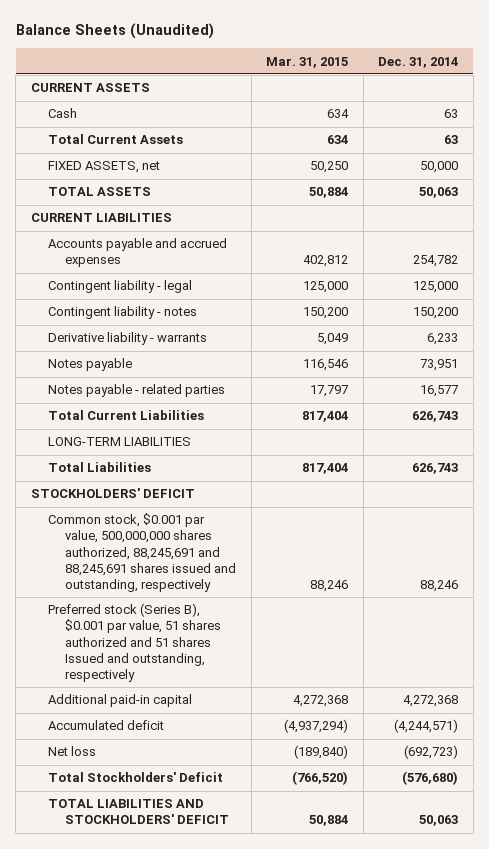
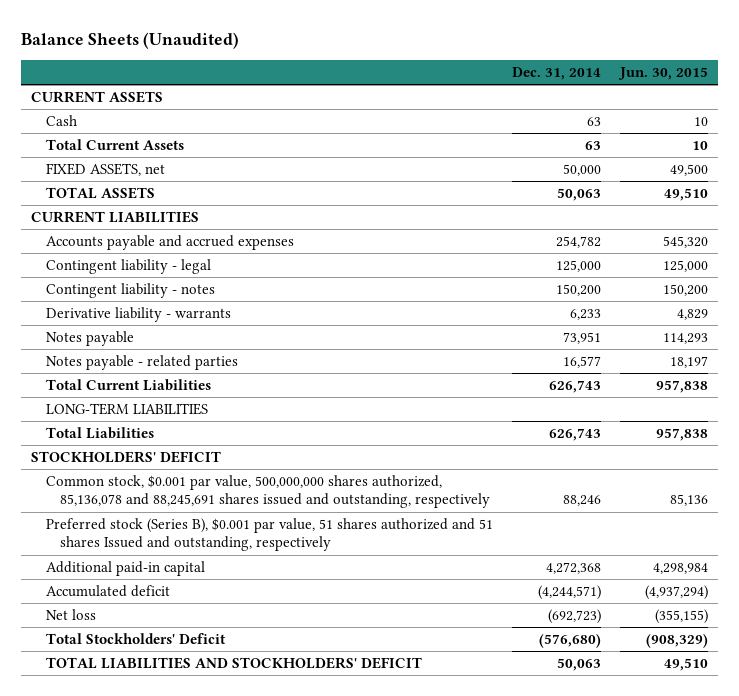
[266,56,349,68] Mar. 31, 2015 -> none
none -> [618,66,709,80] Jun. 30, 2015
[47,513,237,592] Common stock, $0.001 par value, 500,000,000 shares authorized, 88,245,691 and 88,245,691 shares issued and outstanding, respectively -> [45,475,491,509] Common stock, $0.001 par value, 500,000,000 shares authorized, 85,136,078 and 88,245,691 shares issued and outstanding, respectively

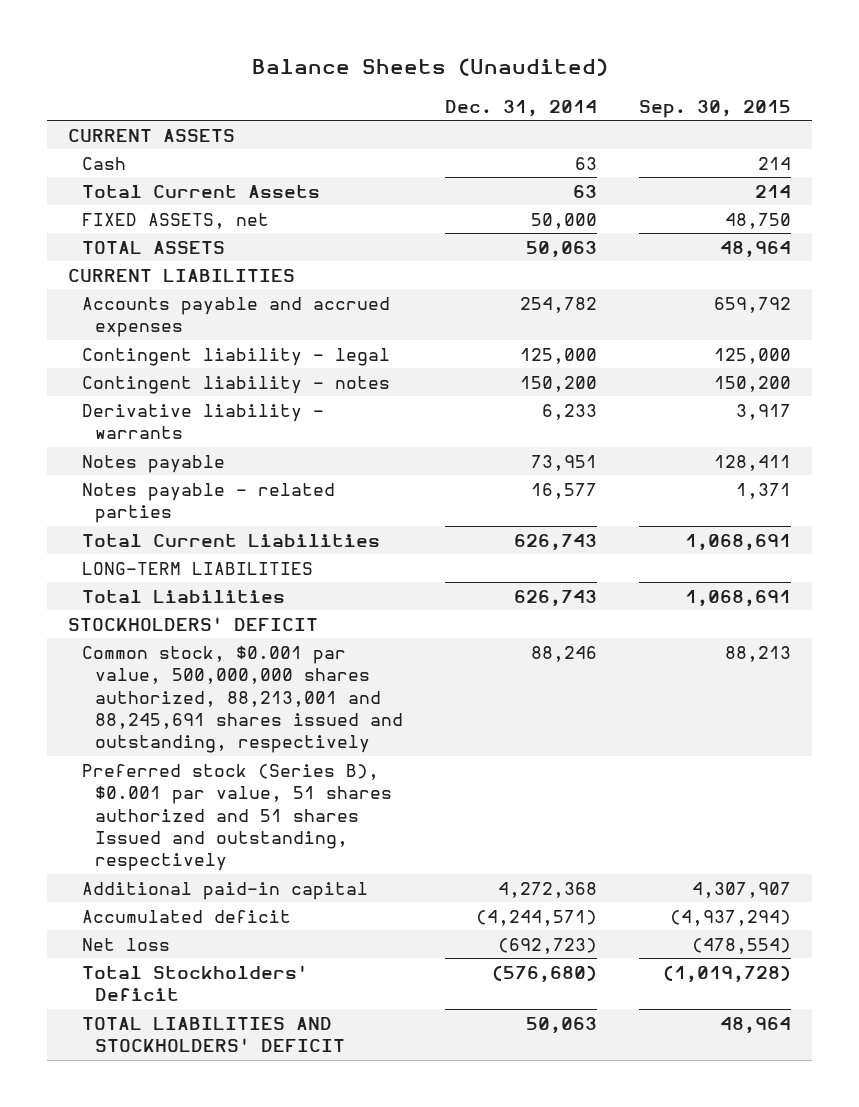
[618,66,709,80] Jun. 30, 2015 -> none
none -> [639,99,792,118] Sep. 30, 2015
[45,475,491,509] Common stock, $0.001 par value, 500,000,000 shares authorized, 85,136,078 and 88,245,691 shares issued and outstanding, respectively -> [81,645,404,754] Common stock, $0.001 par value, 500,000,000 shares authorized, 88,213,001 and 88,245,691 shares issued and outstanding, respectively

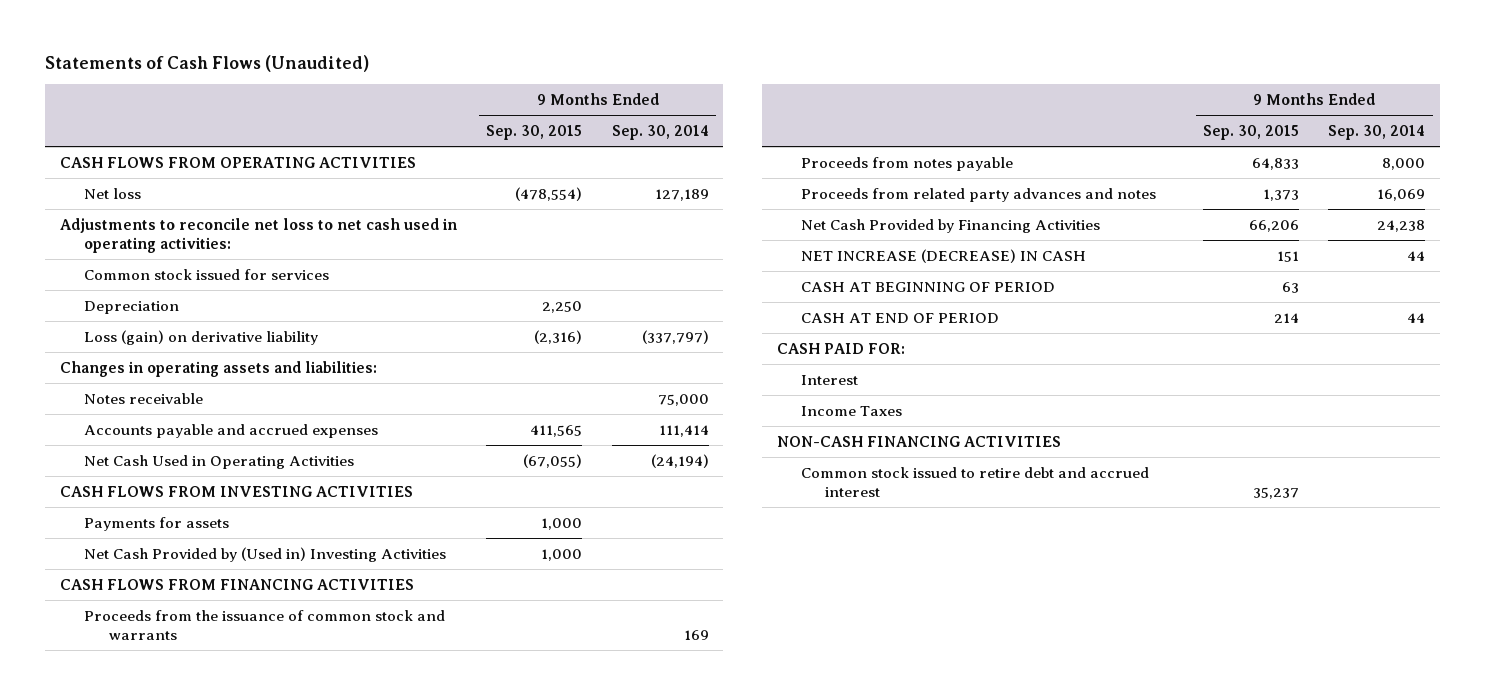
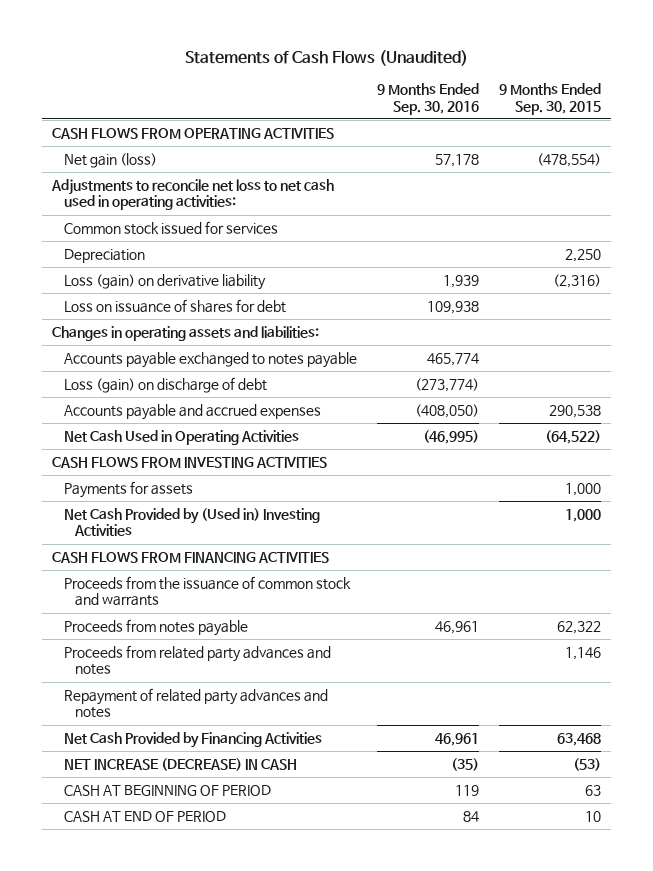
[611,125,709,141] Sep. 30, 2014 -> none
none -> [376,82,479,115] 9 Months Ended Sep. 30, 2016
[84,187,142,199] Net loss -> [63,152,157,168] Net gain (loss)
none -> [63,298,286,313] Loss on issuance of shares for debt
[84,392,204,404] Notes receivable -> none
none -> [63,351,357,368] Accounts payable exchanged to notes payable
none -> [63,376,267,393] Loss (gain) on discharge of debt
[530,424,583,437] 411,565 -> [548,404,601,418] 290,538
[523,453,583,468] (67,055) -> [544,429,601,444] (64,522)
[1252,157,1300,170] 64,833 -> [556,620,601,634] 62,322
[1263,188,1300,201] 1,373 -> [564,646,601,660] 1,146
none -> [63,687,328,719] Repayment of related party advances and notes
[1249,219,1300,232] 66,206 -> [556,732,601,746] 63,468
[1277,250,1300,262] 151 -> [572,757,601,771] (53)
[776,342,905,354] CASH PAID FOR: -> none
[800,374,858,385] Interest -> none
[800,405,902,416] Income Taxes -> none
[776,435,1061,447] NON-CASH FINANCING ACTIVITIES -> none
[800,466,1149,497] Common stock issued to retire debt and accrued interest -> none
[1274,312,1300,323] 214 -> [584,810,601,822] 10

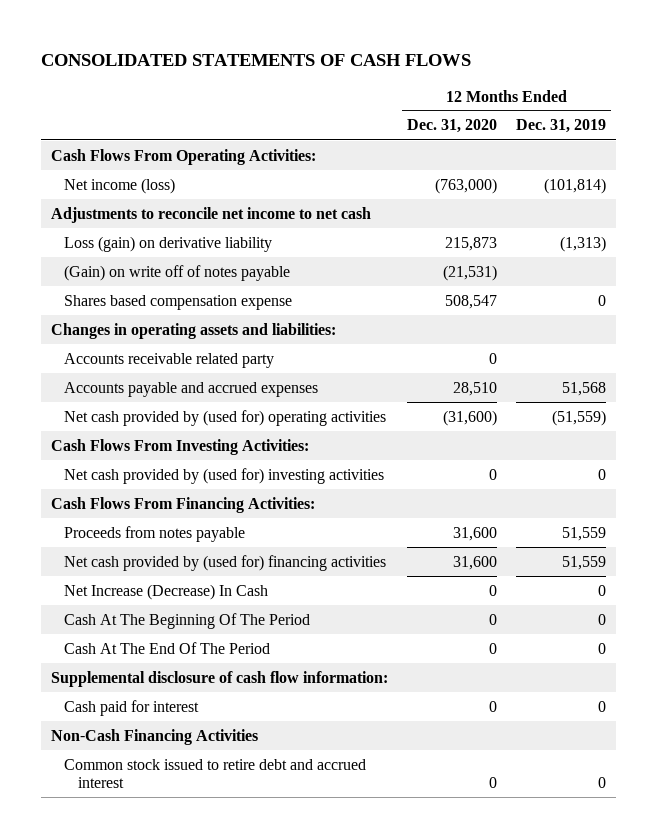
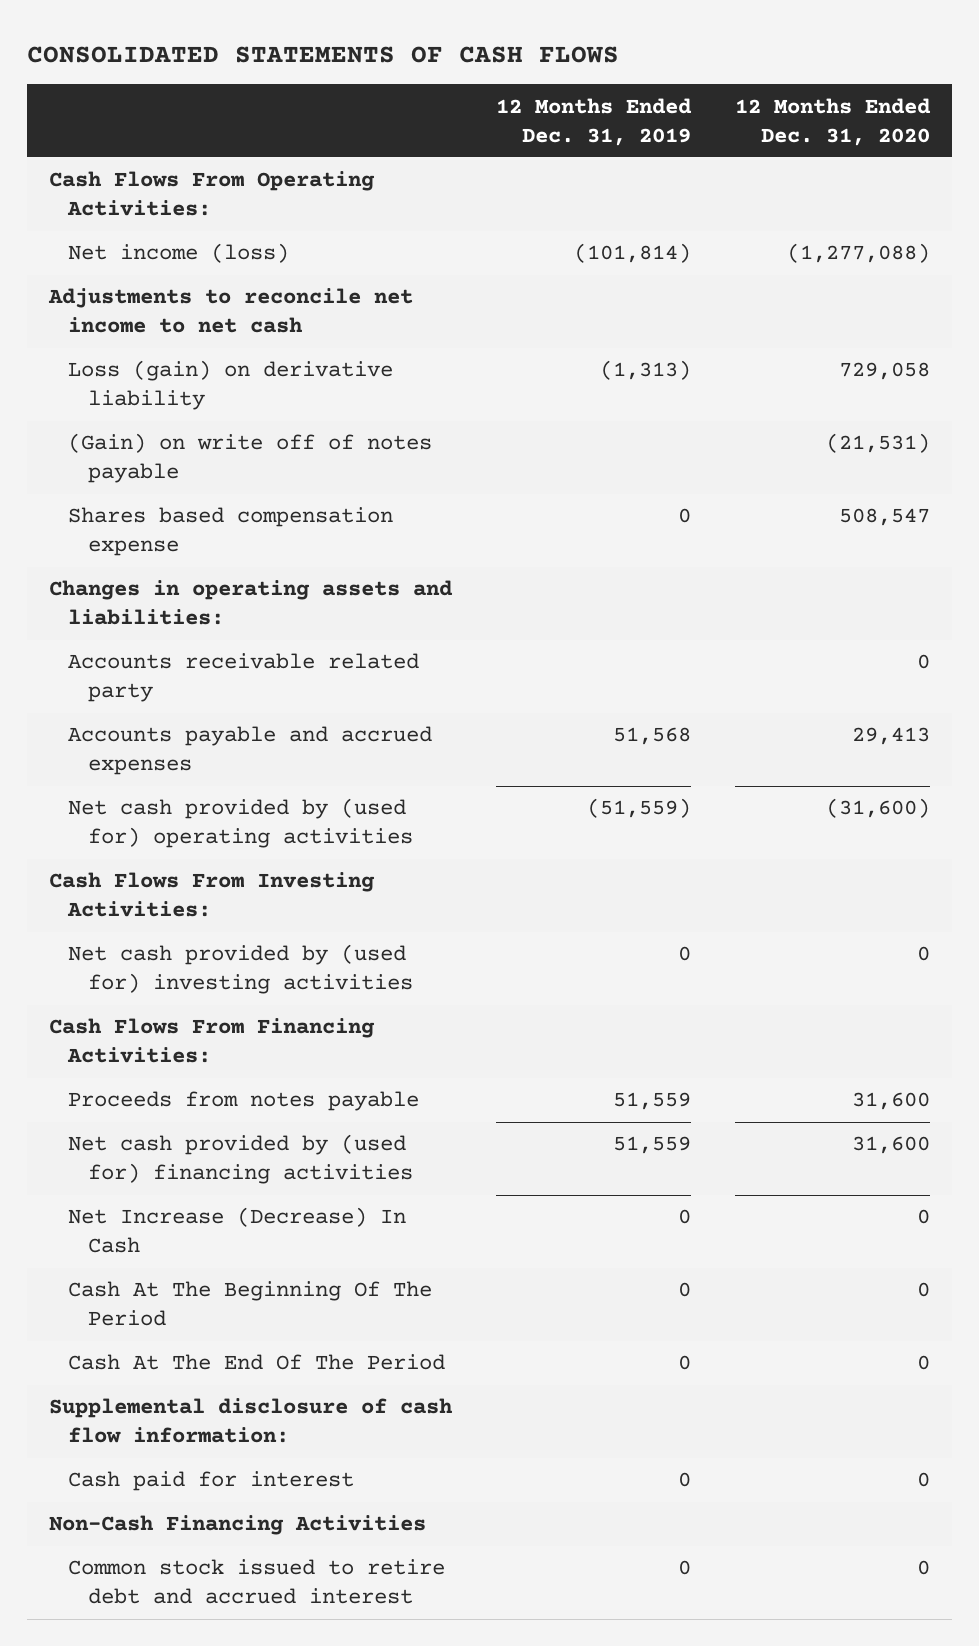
[434,177,497,194] (763,000) -> [786,243,930,264] (1,277,088)
[444,236,497,251] 215,873 -> [838,362,930,381] 729,058
[452,381,497,396] 28,510 -> [851,727,930,746] 29,413

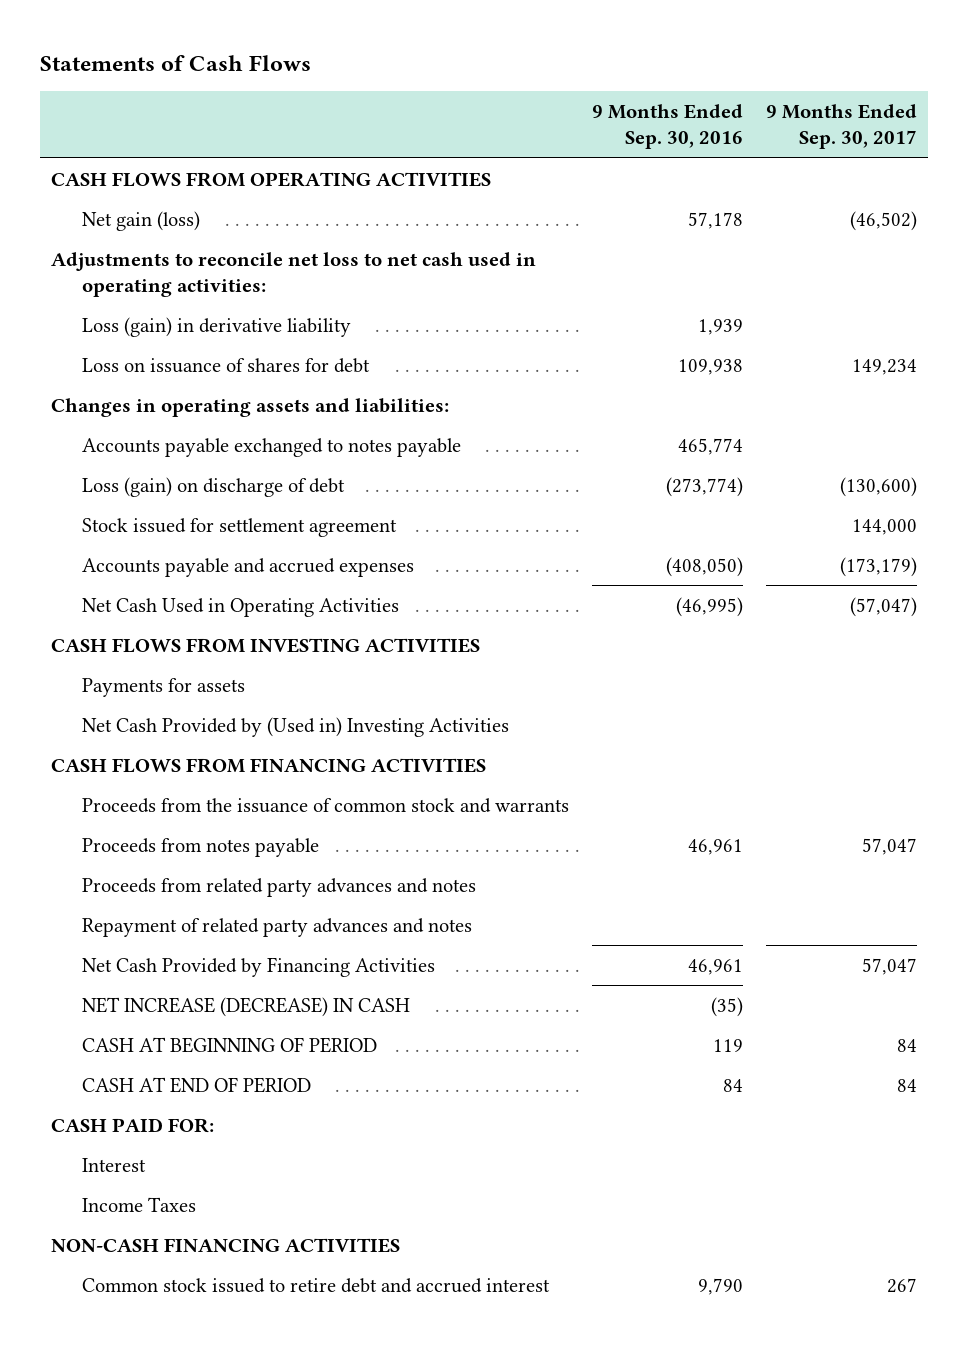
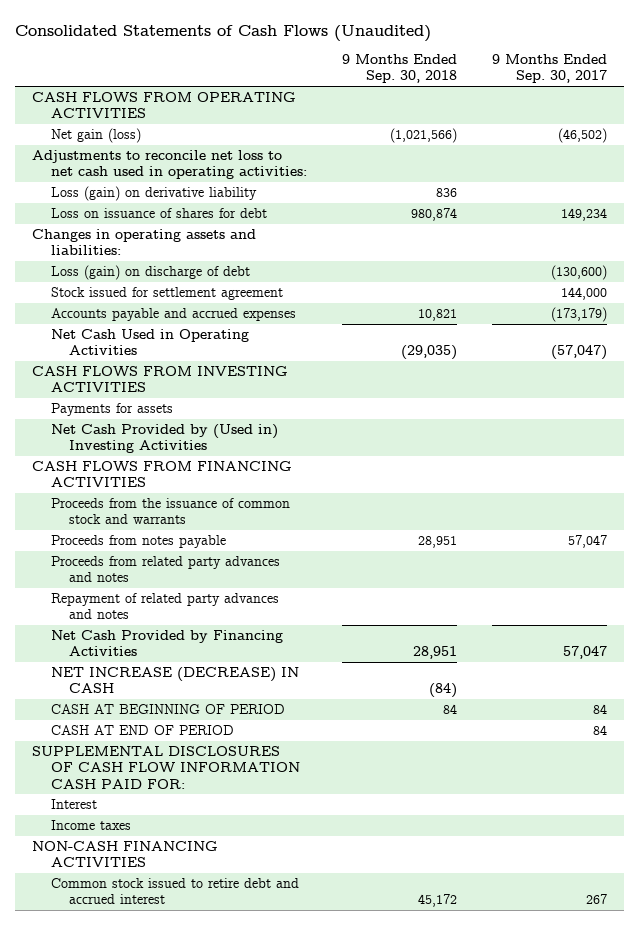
[39,55,311,72] Statements of Cash Flows -> [14,24,431,42] Consolidated Statements of Cash Flows (Unaudited)
[591,104,743,150] 9 Months Ended Sep. 30, 2016 -> none
none -> [341,54,457,84] 9 Months Ended Sep. 30, 2018
[81,316,351,337] Loss (gain) in derivative liability -> [50,186,257,202] Loss (gain) on derivative liability
[81,437,461,457] Accounts payable exchanged to notes payable -> none
[51,1117,215,1133] CASH PAID FOR: -> none
none -> [32,746,300,789] SUPPLEMENTAL DISCLOSURES OF CASH FLOW INFORMATION CASH PAID FOR:
[81,1196,196,1212] Income Taxes -> [50,820,131,831] Income taxes

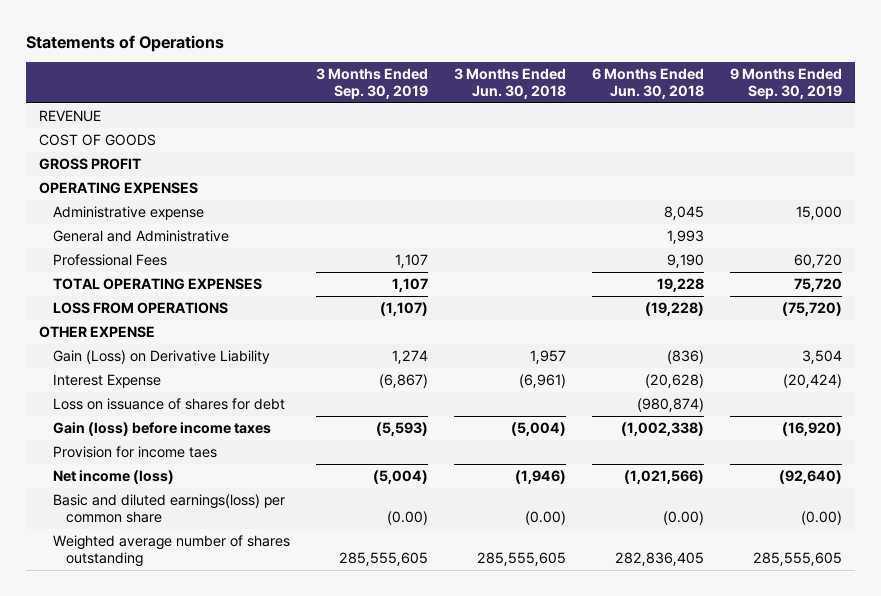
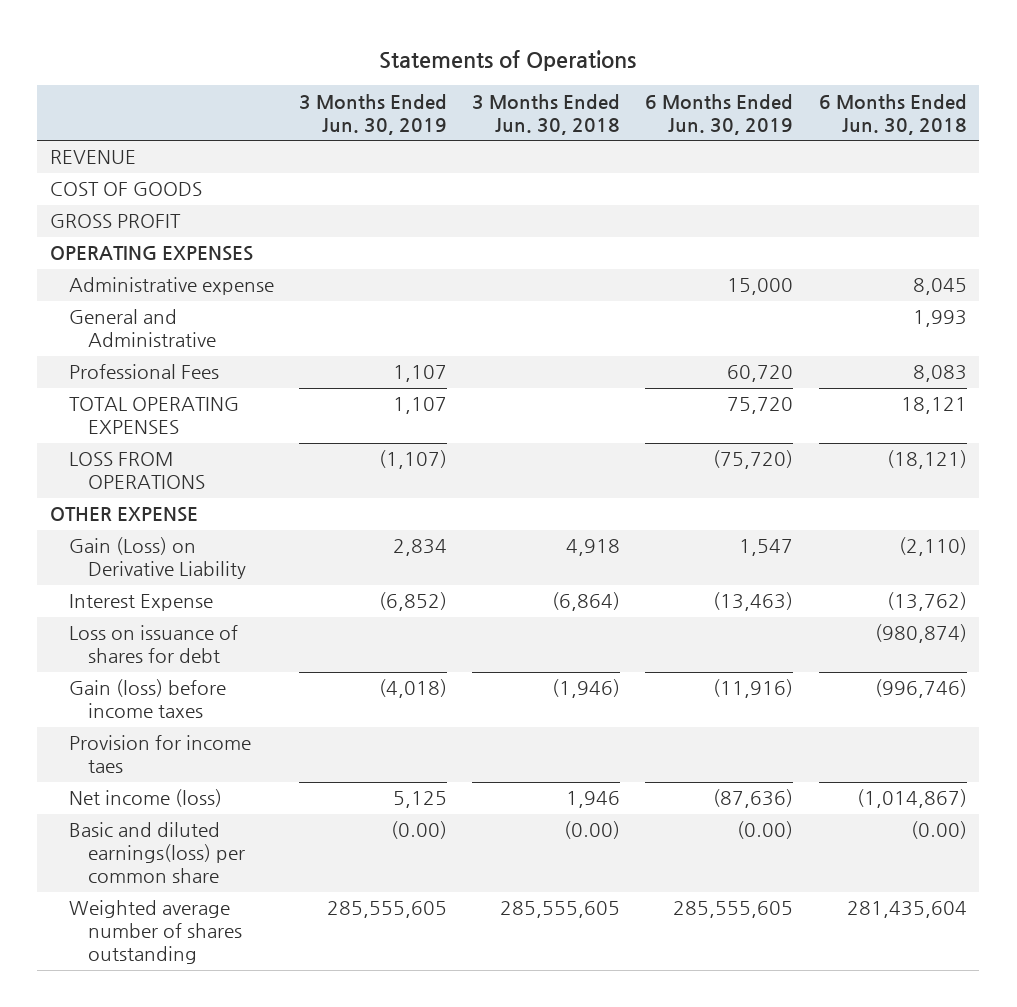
[315,68,428,100] 3 Months Ended Sep. 30, 2019 -> none
[729,68,842,100] 9 Months Ended Sep. 30, 2019 -> none
none -> [299,93,448,135] 3 Months Ended Jun. 30, 2019
none -> [645,93,794,135] 6 Months Ended Jun. 30, 2019
[666,253,704,268] 9,190 -> [912,365,967,383] 8,083
[656,277,704,292] 19,228 -> [900,397,967,415] 18,121
[644,301,704,316] (19,228) -> [886,450,967,470] (18,121)
[529,349,566,364] 1,957 -> [566,539,621,557] 4,918
[666,349,704,364] (836) -> [898,537,967,557] (2,110)
[518,373,566,388] (6,961) -> [552,592,621,612] (6,864)
[644,373,704,388] (20,628) -> [886,592,967,612] (13,762)
[510,421,566,436] (5,004) -> [552,679,621,699] (1,946)
[620,421,704,436] (1,002,338) -> [874,679,967,699] (996,746)
[514,469,566,484] (1,946) -> [566,791,621,809] 1,946
[623,469,704,484] (1,021,566) -> [856,789,967,809] (1,014,867)
[614,551,704,566] 282,836,405 -> [846,901,967,919] 281,435,604

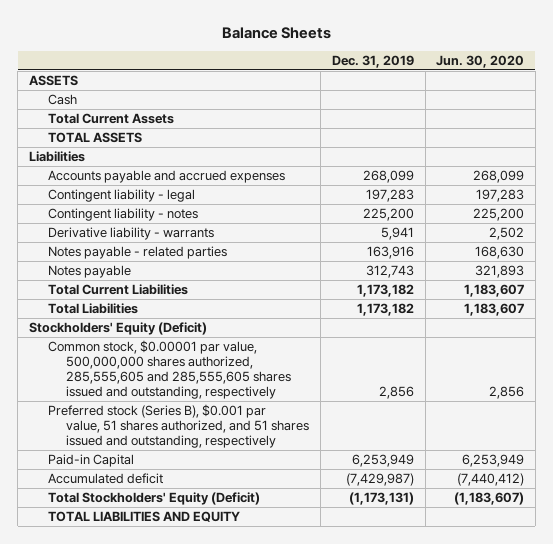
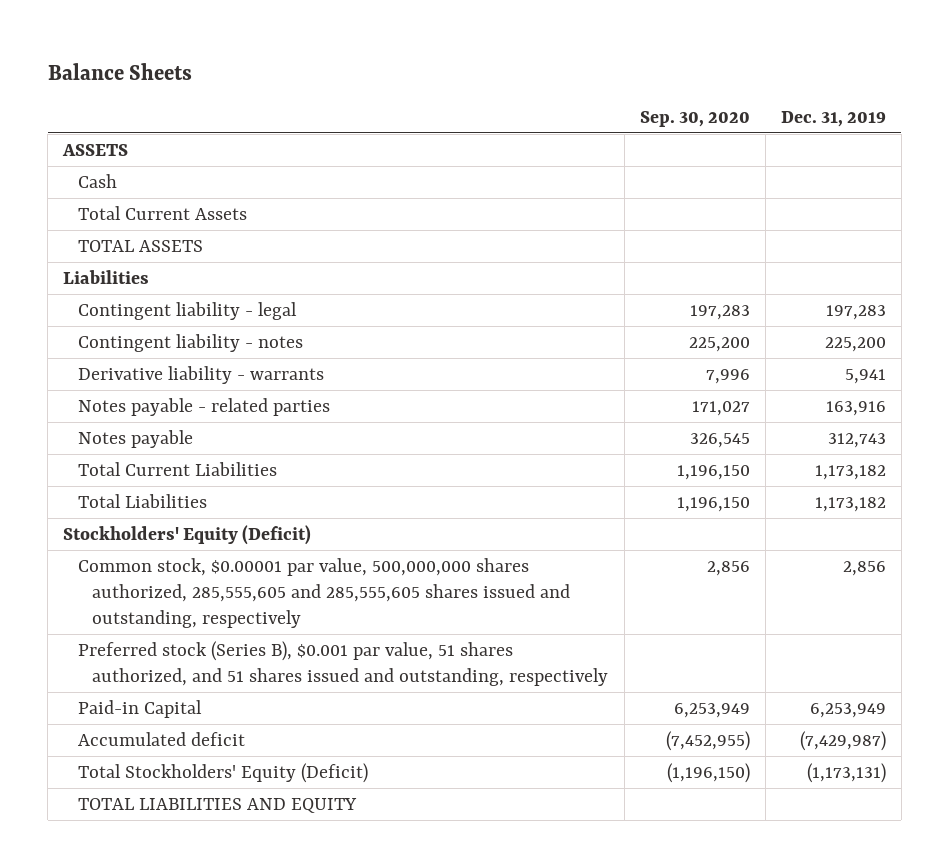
[436,54,525,68] Jun. 30, 2020 -> none
none -> [639,110,750,127] Sep. 30, 2020
[47,170,285,184] Accounts payable and accrued expenses -> none

